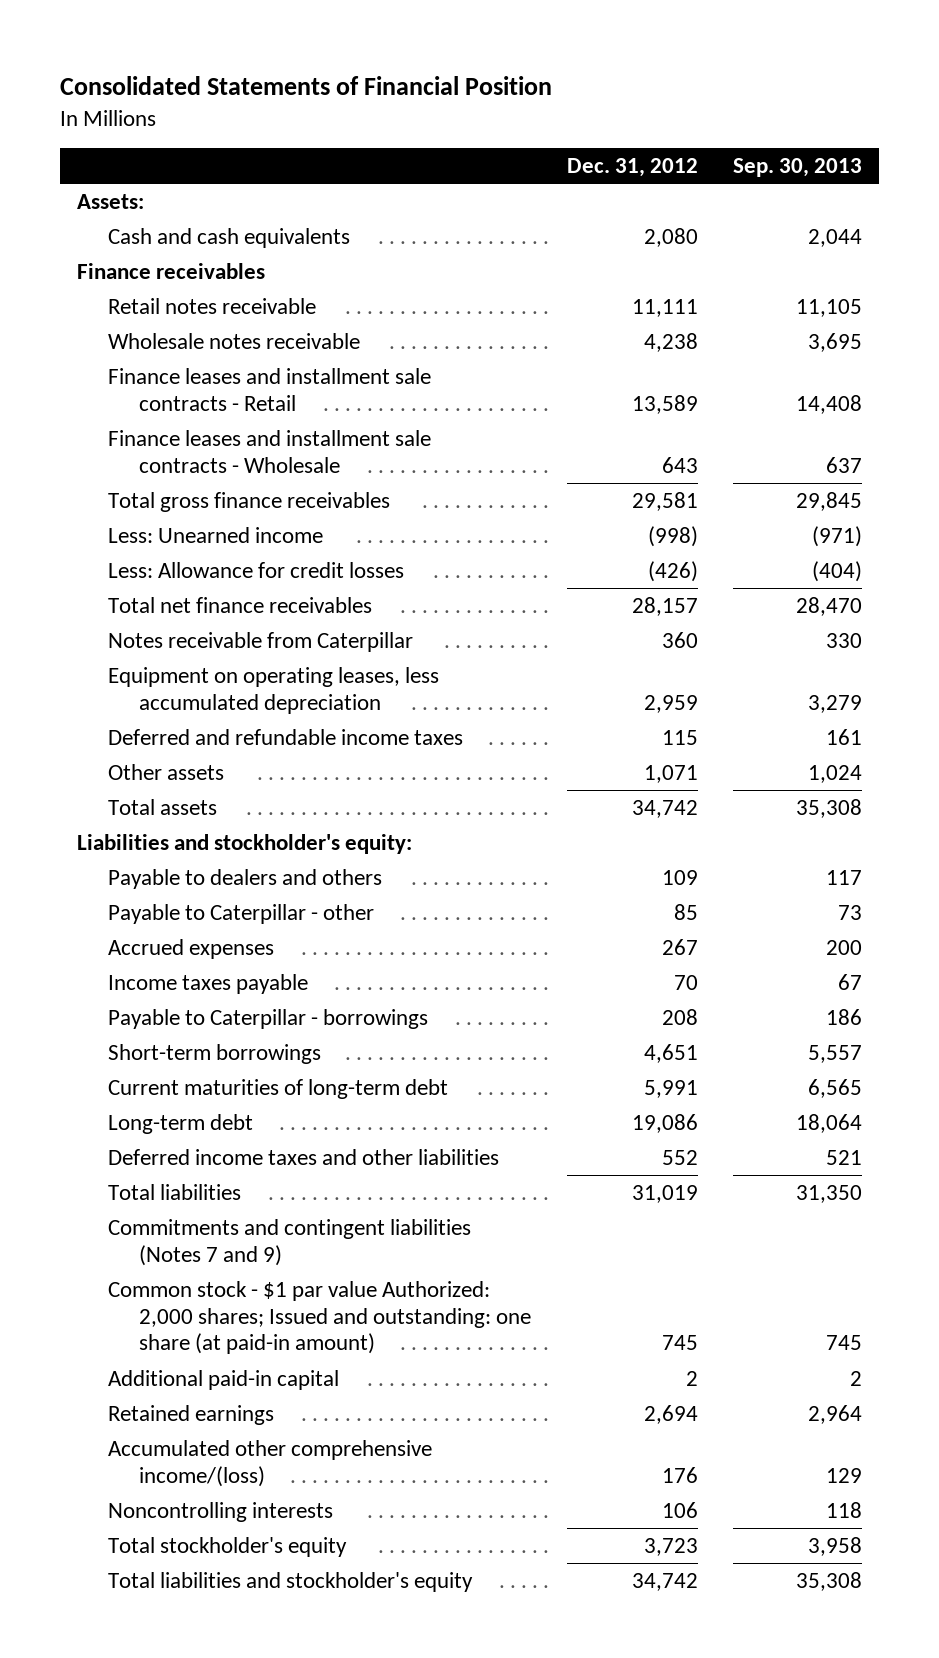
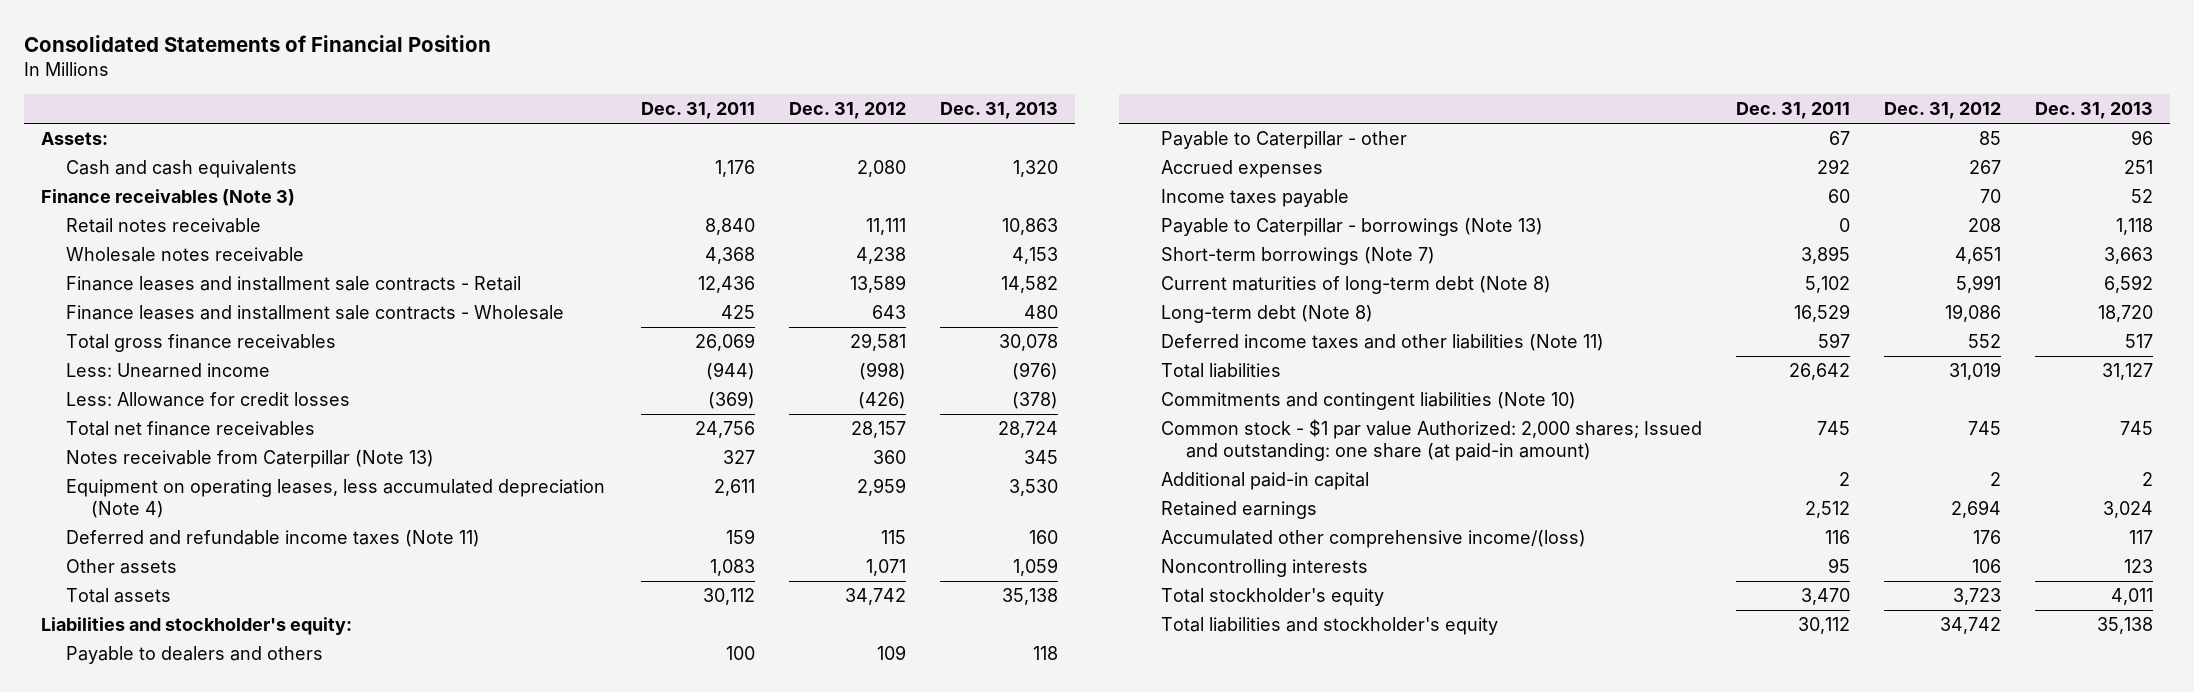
[732,158,862,178] Sep. 30, 2013 -> none
none -> [640,102,755,120] Dec. 31, 2011
none -> [939,102,1058,120] Dec. 31, 2013
[77,262,266,279] Finance receivables -> [41,188,296,206] Finance receivables (Note 3)
[108,631,414,652] Notes receivable from Caterpillar -> [66,449,435,468] Notes receivable from Caterpillar (Note 13)
[108,666,440,714] Equipment on operating leases, less accumulated depreciation -> [66,478,606,519] Equipment on operating leases, less accumulated depreciation (Note 4)
[108,728,464,745] Deferred and refundable income taxes -> [66,529,481,547] Deferred and refundable income taxes (Note 11)
[108,1008,429,1029] Payable to Caterpillar - borrowings -> [1161,217,1544,236] Payable to Caterpillar - borrowings (Note 13)
[108,1043,322,1064] Short-term borrowings -> [1161,246,1436,265] Short-term borrowings (Note 7)
[108,1078,449,1099] Current maturities of long-term debt -> [1161,275,1552,294] Current maturities of long-term debt (Note 8)
[108,1113,254,1134] Long-term debt -> [1161,304,1374,323] Long-term debt (Note 8)
[108,1148,500,1165] Deferred income taxes and other liabilities -> [1161,333,1605,351] Deferred income taxes and other liabilities (Note 11)
[108,1218,472,1266] Commitments and contingent liabilities (Notes 7 and 9) -> [1161,391,1577,410] Commitments and contingent liabilities (Note 10)

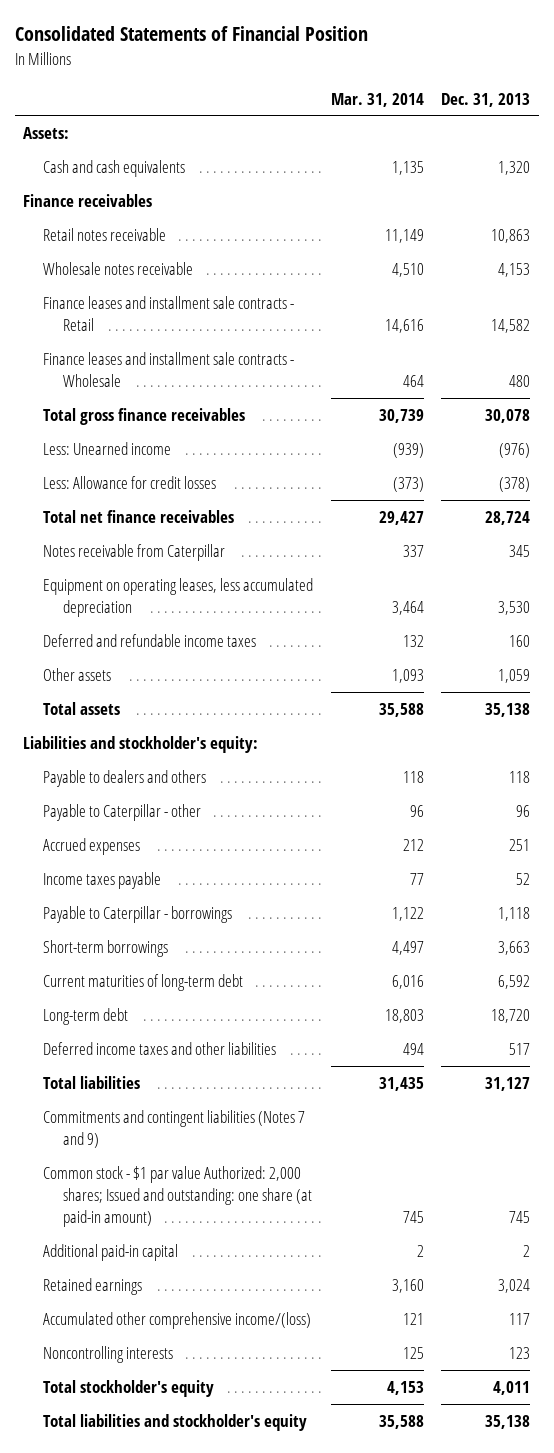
[640,102,755,120] Dec. 31, 2011 -> none
[788,102,906,120] Dec. 31, 2012 -> none
none -> [330,92,424,107] Mar. 31, 2014
[41,188,296,206] Finance receivables (Note 3) -> [23,193,153,207] Finance receivables
[66,449,435,468] Notes receivable from Caterpillar (Note 13) -> [43,543,226,561] Notes receivable from Caterpillar
[66,478,606,519] Equipment on operating leases, less accumulated depreciation (Note 4) -> [43,577,314,617] Equipment on operating leases, less accumulated depreciation
[66,529,481,547] Deferred and refundable income taxes (Note 11) -> [43,633,257,647] Deferred and refundable income taxes
[1161,217,1544,236] Payable to Caterpillar - borrowings (Note 13) -> [43,905,233,923] Payable to Caterpillar - borrowings
[1161,246,1436,265] Short-term borrowings (Note 7) -> [43,939,169,957] Short-term borrowings
[1161,275,1552,294] Current maturities of long-term debt (Note 8) -> [43,973,244,991] Current maturities of long-term debt
[1161,304,1374,323] Long-term debt (Note 8) -> [43,1007,129,1025] Long-term debt
[1161,333,1605,351] Deferred income taxes and other liabilities (Note 11) -> [43,1041,277,1055] Deferred income taxes and other liabilities
[1161,391,1577,410] Commitments and contingent liabilities (Note 10) -> [43,1109,306,1148] Commitments and contingent liabilities (Notes 7 and 9)

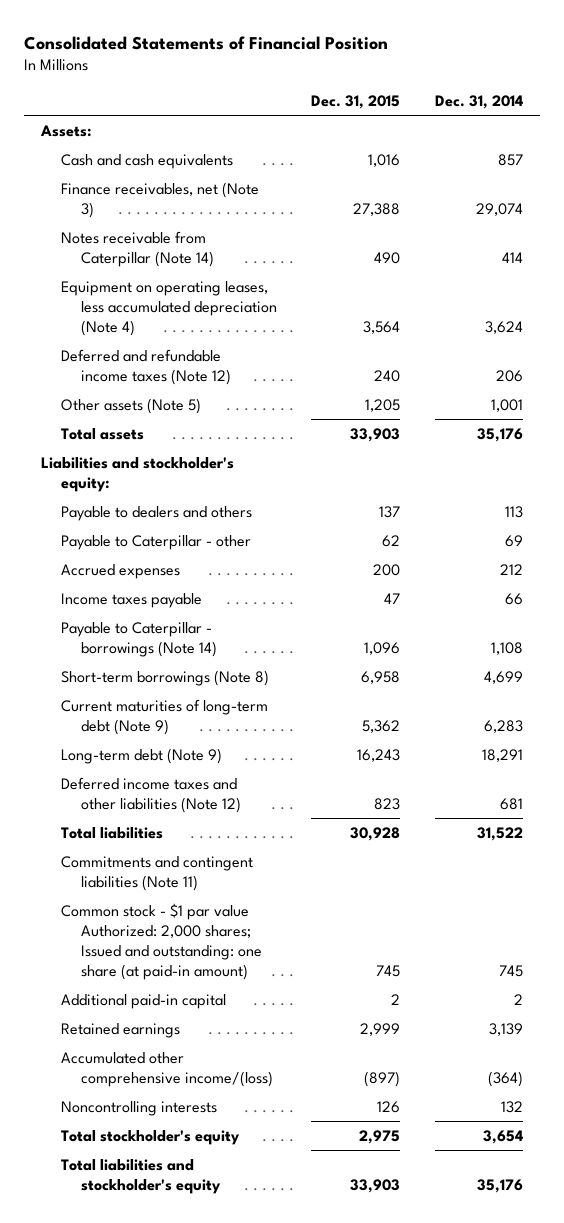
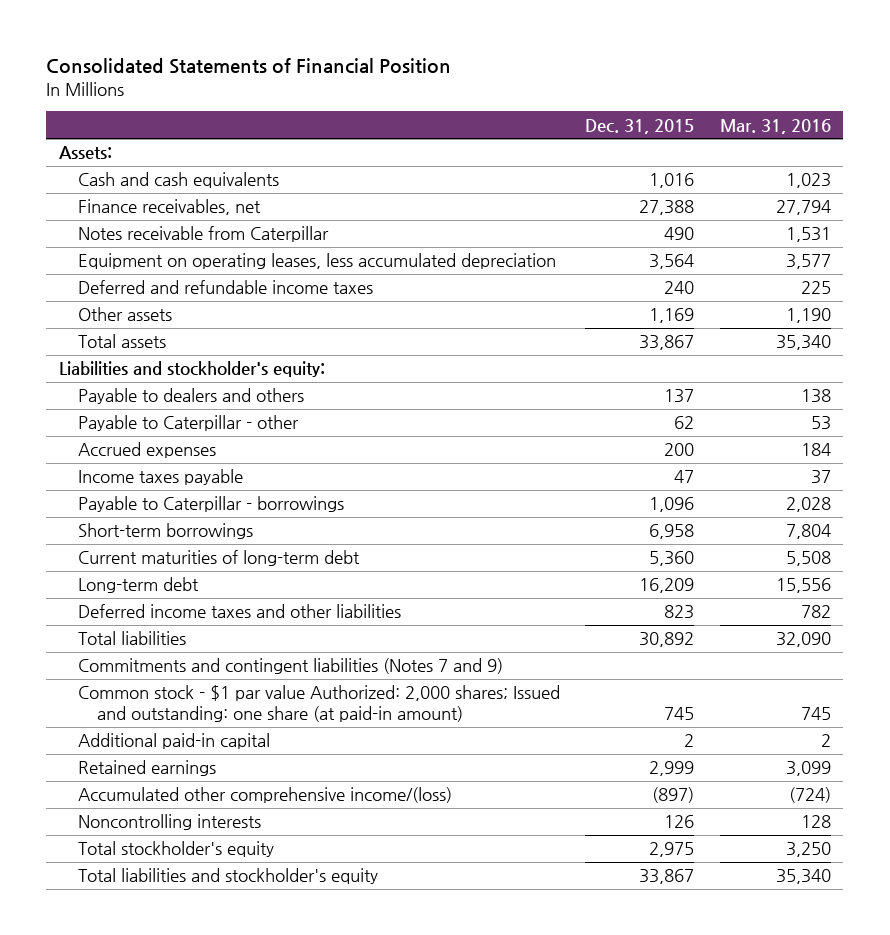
[434,94,523,109] Dec. 31, 2014 -> none
none -> [719,118,831,134] Mar. 31, 2016
[61,181,260,218] Finance receivables, net (Note 3) -> [77,199,261,216] Finance receivables, net
[61,230,215,267] Notes receivable from Caterpillar (Note 14) -> [77,226,329,243] Notes receivable from Caterpillar
[61,280,278,336] Equipment on operating leases, less accumulated depreciation (Note 4) -> [77,253,556,270] Equipment on operating leases, less accumulated depreciation
[61,348,232,385] Deferred and refundable income taxes (Note 12) -> [77,280,373,295] Deferred and refundable income taxes
[61,397,202,414] Other assets (Note 5) -> [77,307,172,322] Other assets
[365,398,401,412] 1,205 -> [649,308,695,324] 1,169
[350,427,401,442] 33,903 -> [639,335,695,351] 33,867
[61,621,218,657] Payable to Caterpillar - borrowings (Note 14) -> [77,496,344,513] Payable to Caterpillar - borrowings
[61,669,270,686] Short-term borrowings (Note 8) -> [77,523,253,540] Short-term borrowings
[61,698,269,735] Current maturities of long-term debt (Note 9) -> [77,550,360,567] Current maturities of long-term debt
[362,719,401,733] 5,362 -> [649,551,695,567] 5,360
[61,747,223,764] Long-term debt (Note 9) -> [77,577,199,594] Long-term debt
[357,748,401,762] 16,243 -> [639,578,695,594] 16,209
[61,776,242,813] Deferred income taxes and other liabilities (Note 12) -> [77,604,401,619] Deferred income taxes and other liabilities
[350,826,401,841] 30,928 -> [639,632,695,648] 30,892
[61,855,254,891] Commitments and contingent liabilities (Note 11) -> [77,658,503,675] Commitments and contingent liabilities (Notes 7 and 9)
[350,1178,401,1193] 33,903 -> [639,869,695,885] 33,867

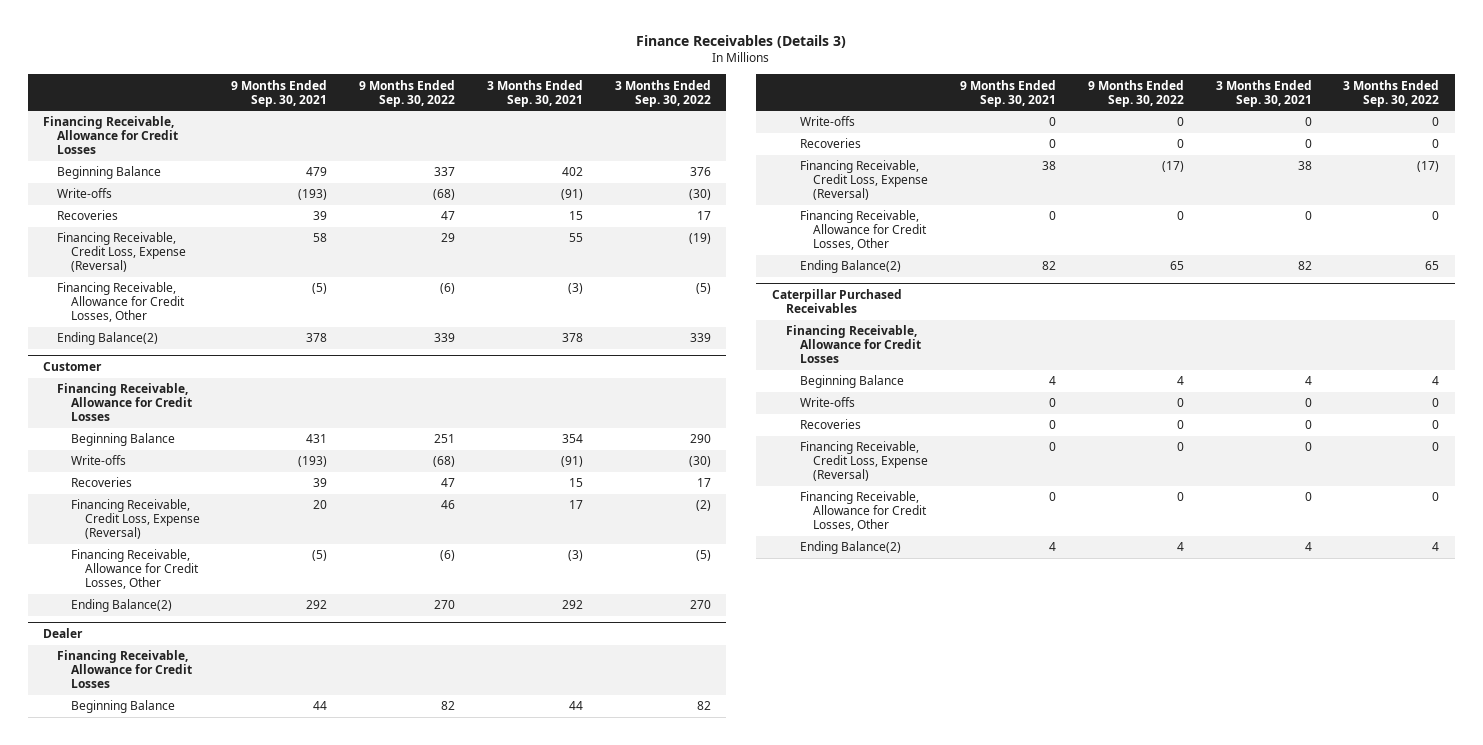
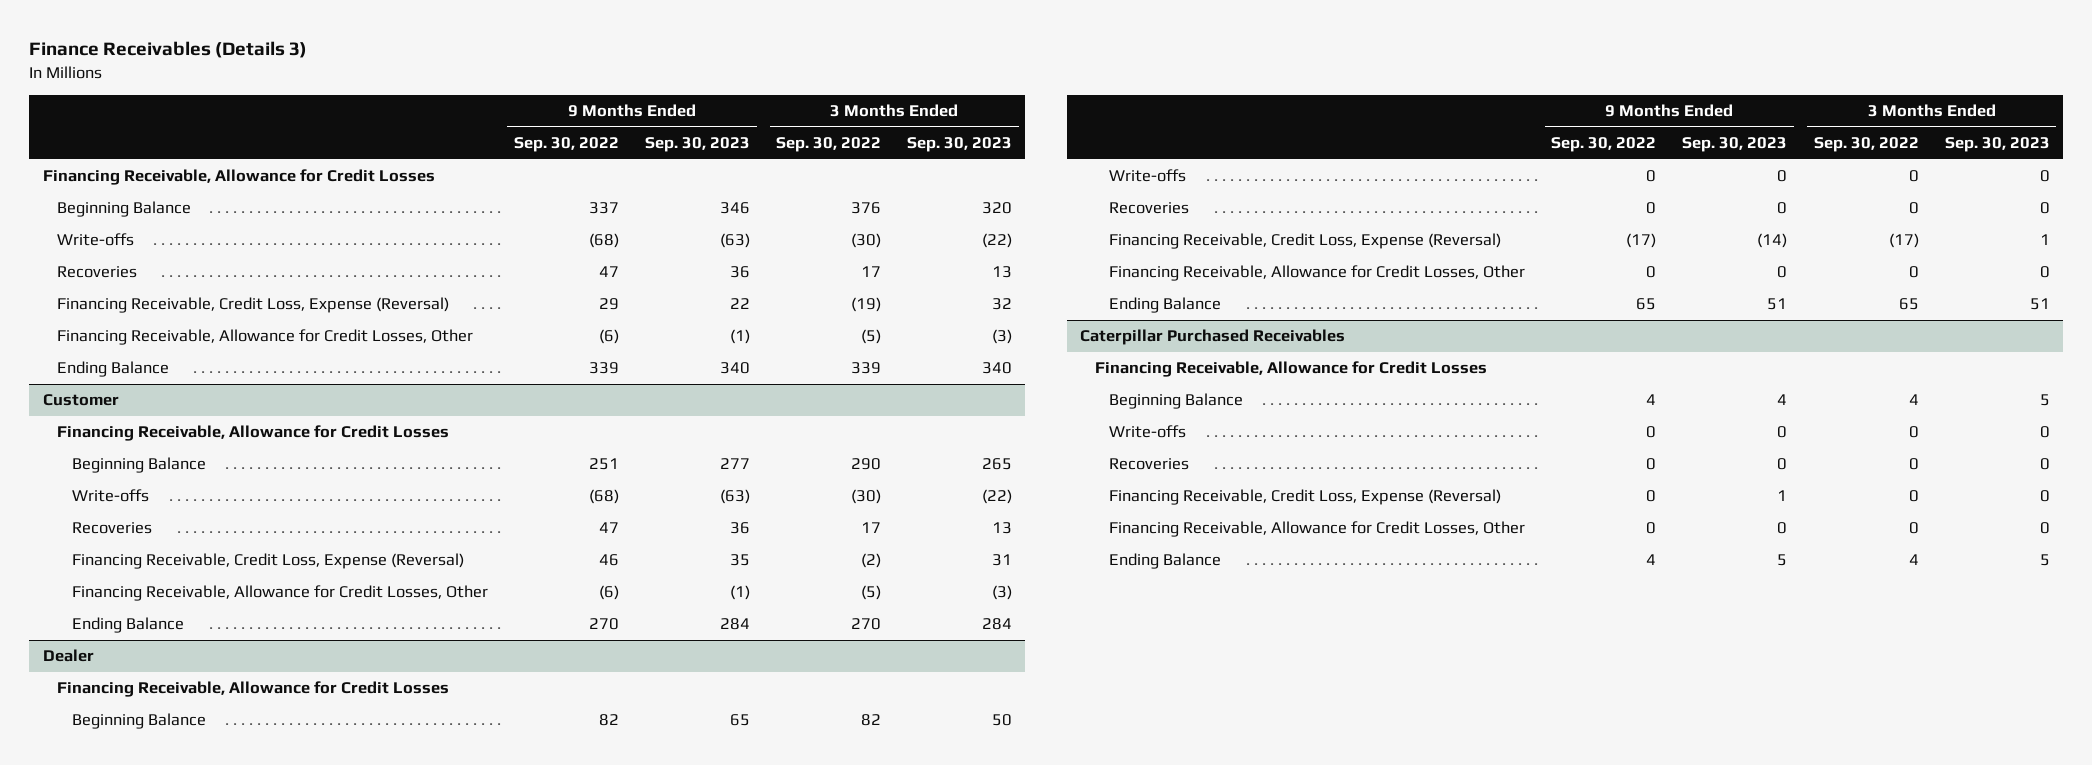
[231,79,328,107] 9 Months Ended Sep. 30, 2021 -> none
[486,79,583,107] 3 Months Ended Sep. 30, 2021 -> none
none -> [645,136,751,152] Sep. 30, 2023
none -> [907,136,1013,152] Sep. 30, 2023
[57,332,159,346] Ending Balance(2) -> [57,361,170,378] Ending Balance
[70,599,172,613] Ending Balance(2) -> [71,617,184,634] Ending Balance
[799,260,901,274] Ending Balance(2) -> [1109,297,1222,314] Ending Balance
[799,541,901,555] Ending Balance(2) -> [1109,553,1222,570] Ending Balance

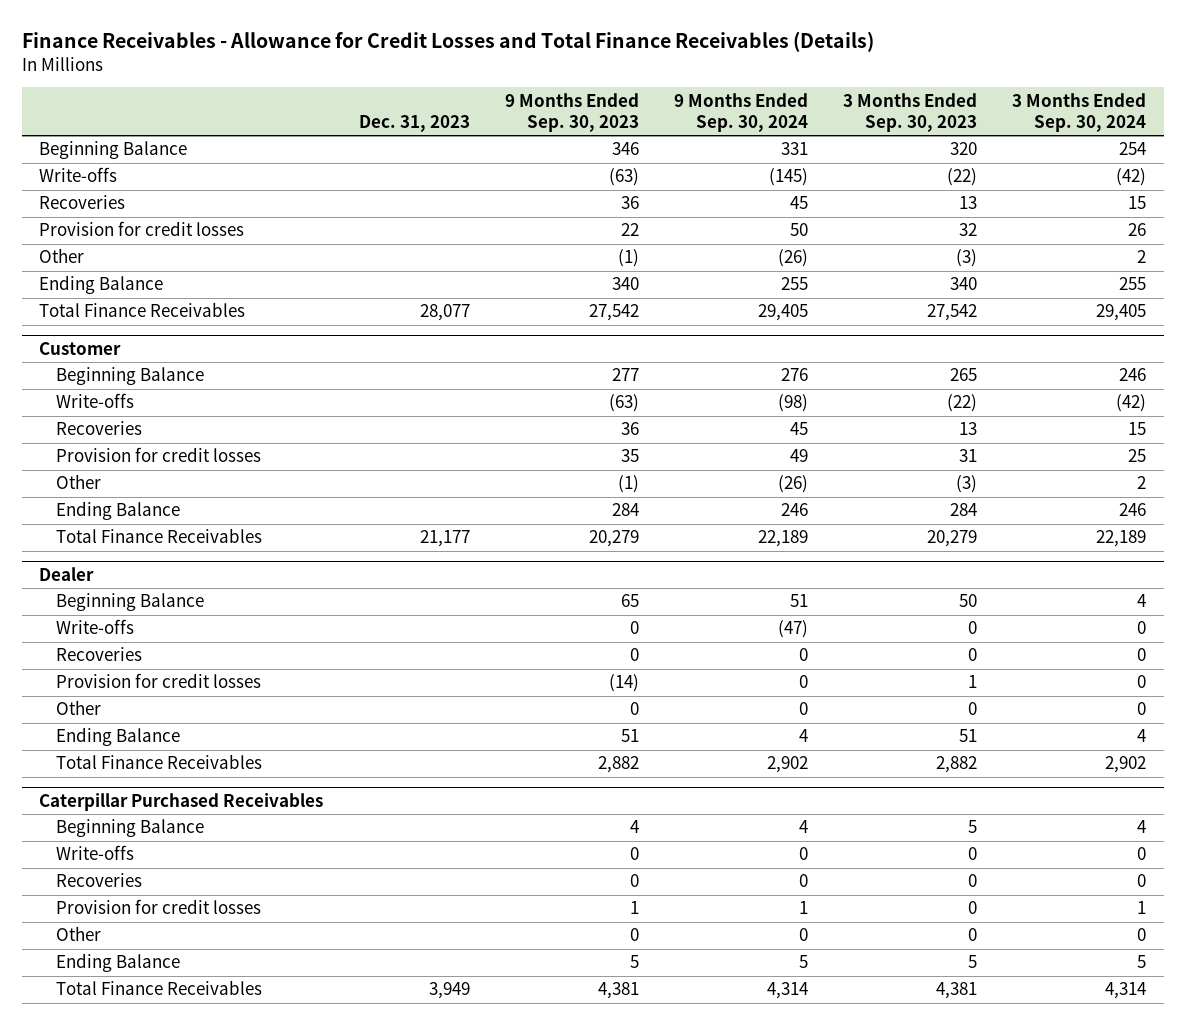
[29,41,308,59] Finance Receivables (Details 3) -> [21,30,874,52] Finance Receivables - Allowance for Credit Losses and Total Finance Receivables (Details)
[513,136,619,152] Sep. 30, 2022 -> none
[776,136,882,152] Sep. 30, 2022 -> none
none -> [358,115,470,133] Dec. 31, 2023
none -> [673,92,808,133] 9 Months Ended Sep. 30, 2024
none -> [1012,92,1147,133] 3 Months Ended Sep. 30, 2024
[42,169,435,186] Financing Receivable, Allowance for Credit Losses -> none
[57,297,450,314] Financing Receivable, Credit Loss, Expense (Reversal) -> [39,221,245,237] Provision for credit losses
[57,329,474,346] Financing Receivable, Allowance for Credit Losses, Other -> [39,248,85,264] Other
none -> [39,302,246,318] Total Finance Receivables
[57,425,450,442] Financing Receivable, Allowance for Credit Losses -> none
[71,553,464,570] Financing Receivable, Credit Loss, Expense (Reversal) -> [55,447,261,463] Provision for credit losses
[71,585,488,602] Financing Receivable, Allowance for Credit Losses, Other -> [55,474,101,490] Other
none -> [55,528,262,544] Total Finance Receivables
[57,681,450,698] Financing Receivable, Allowance for Credit Losses -> none
[1109,233,1502,250] Financing Receivable, Credit Loss, Expense (Reversal) -> [55,673,261,689] Provision for credit losses
[1109,265,1526,282] Financing Receivable, Allowance for Credit Losses, Other -> [55,700,101,716] Other
none -> [55,754,262,770] Total Finance Receivables
[1094,361,1487,378] Financing Receivable, Allowance for Credit Losses -> none
[1109,489,1502,506] Financing Receivable, Credit Loss, Expense (Reversal) -> [55,899,261,915] Provision for credit losses
[1109,521,1526,538] Financing Receivable, Allowance for Credit Losses, Other -> [55,926,101,942] Other
none -> [55,980,262,996] Total Finance Receivables

